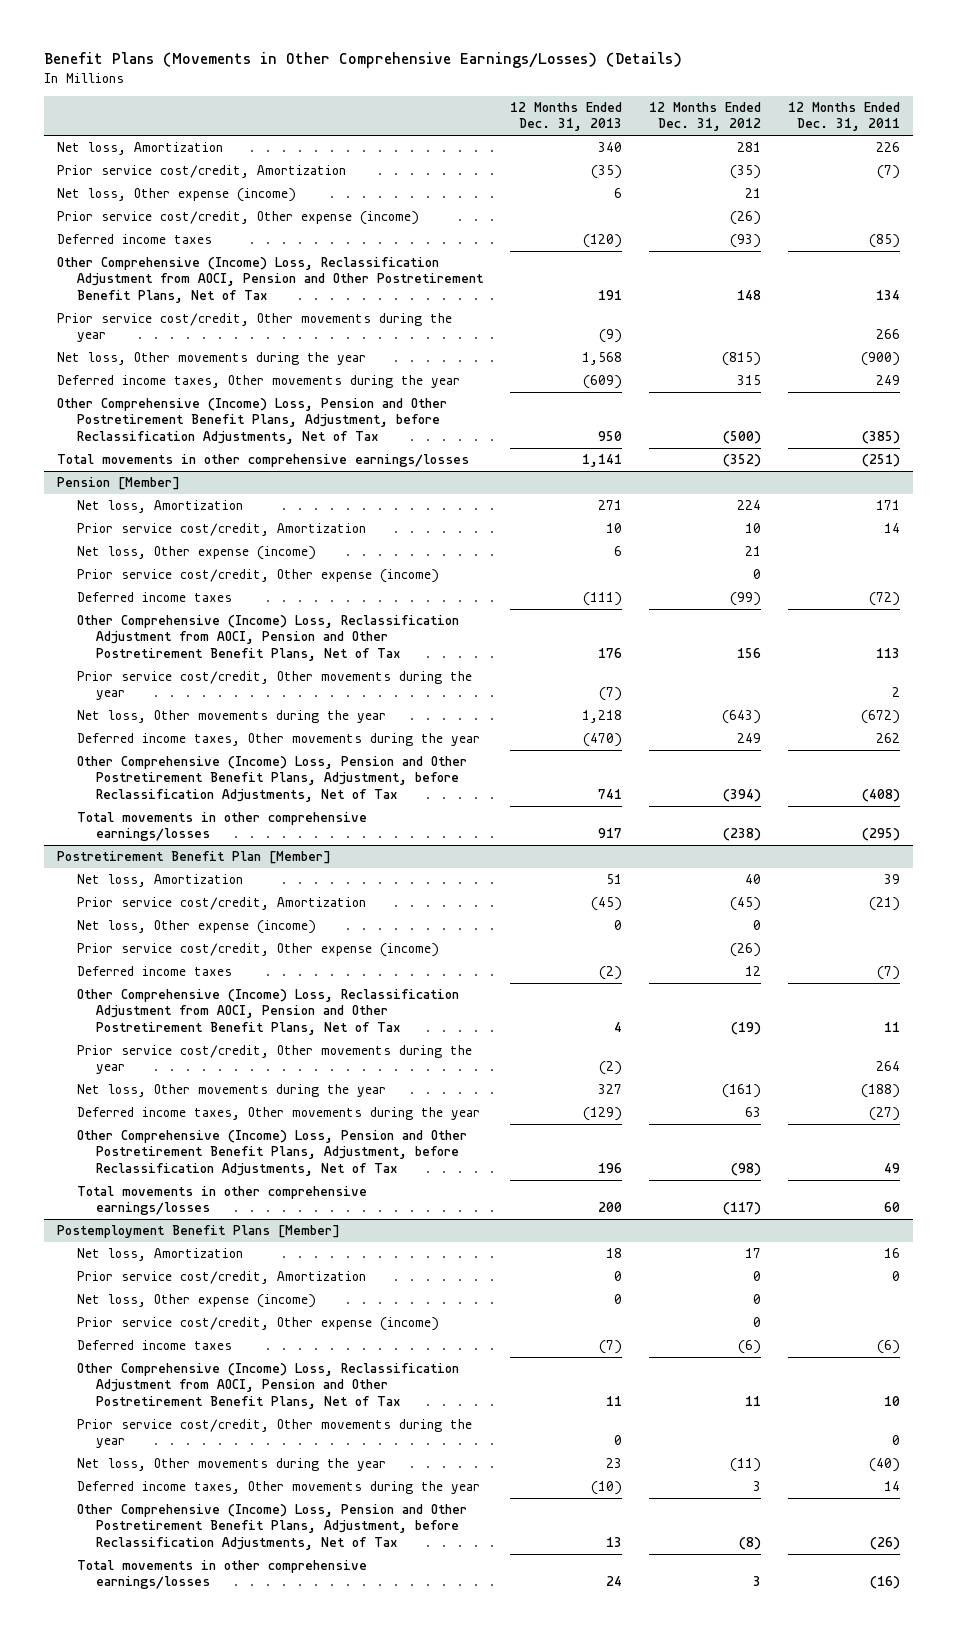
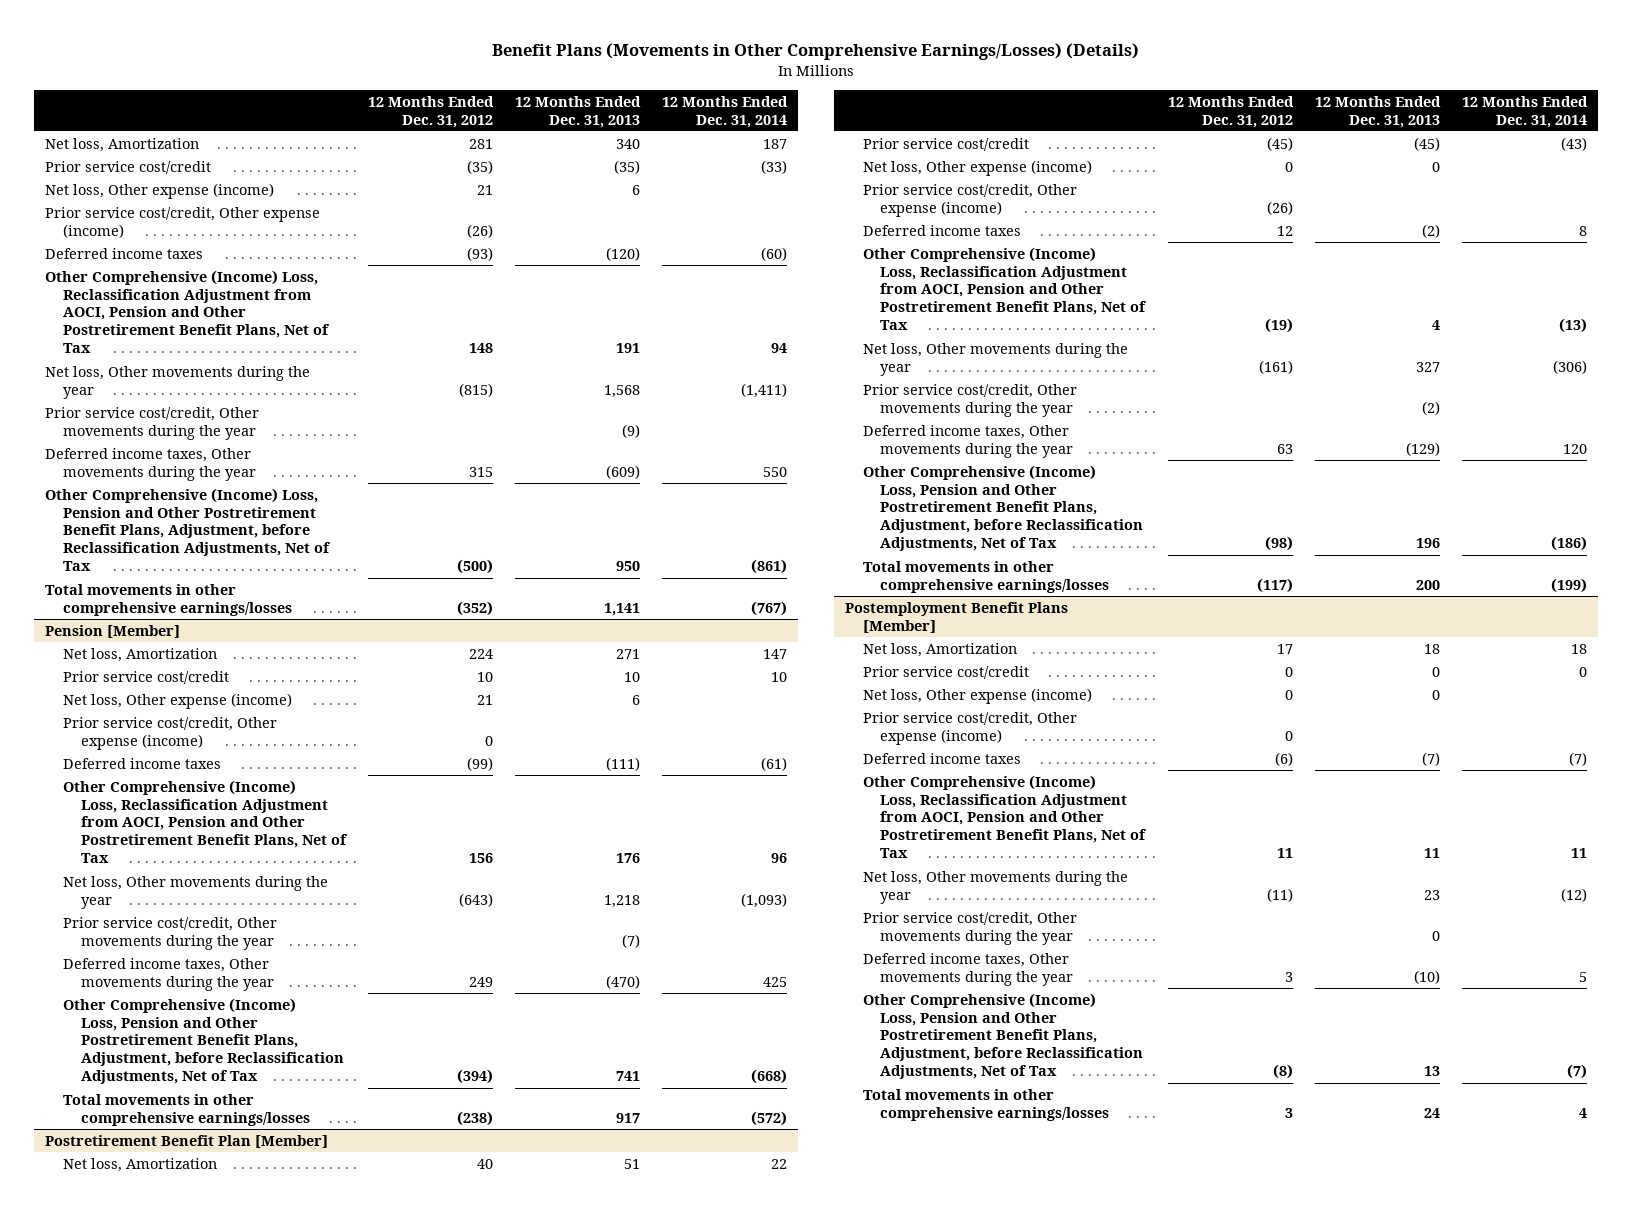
[787,102,900,132] 12 Months Ended Dec. 31, 2011 -> none
none -> [662,95,789,128] 12 Months Ended Dec. 31, 2014
[57,165,347,179] Prior service cost/credit, Amortization -> [45,160,212,174] Prior service cost/credit
[57,313,453,343] Prior service cost/credit, Other movements during the year -> [45,406,260,440] Prior service cost/credit, Other movements during the year
[76,523,366,537] Prior service cost/credit, Amortization -> [63,670,230,684] Prior service cost/credit
[76,671,472,701] Prior service cost/credit, Other movements during the year -> [63,916,278,950] Prior service cost/credit, Other movements during the year
[76,897,366,911] Prior service cost/credit, Amortization -> [862,137,1029,151] Prior service cost/credit
[76,1045,472,1075] Prior service cost/credit, Other movements during the year -> [862,383,1077,417] Prior service cost/credit, Other movements during the year
[76,1271,366,1285] Prior service cost/credit, Amortization -> [862,665,1029,679] Prior service cost/credit
[76,1419,472,1449] Prior service cost/credit, Other movements during the year -> [862,911,1077,945] Prior service cost/credit, Other movements during the year

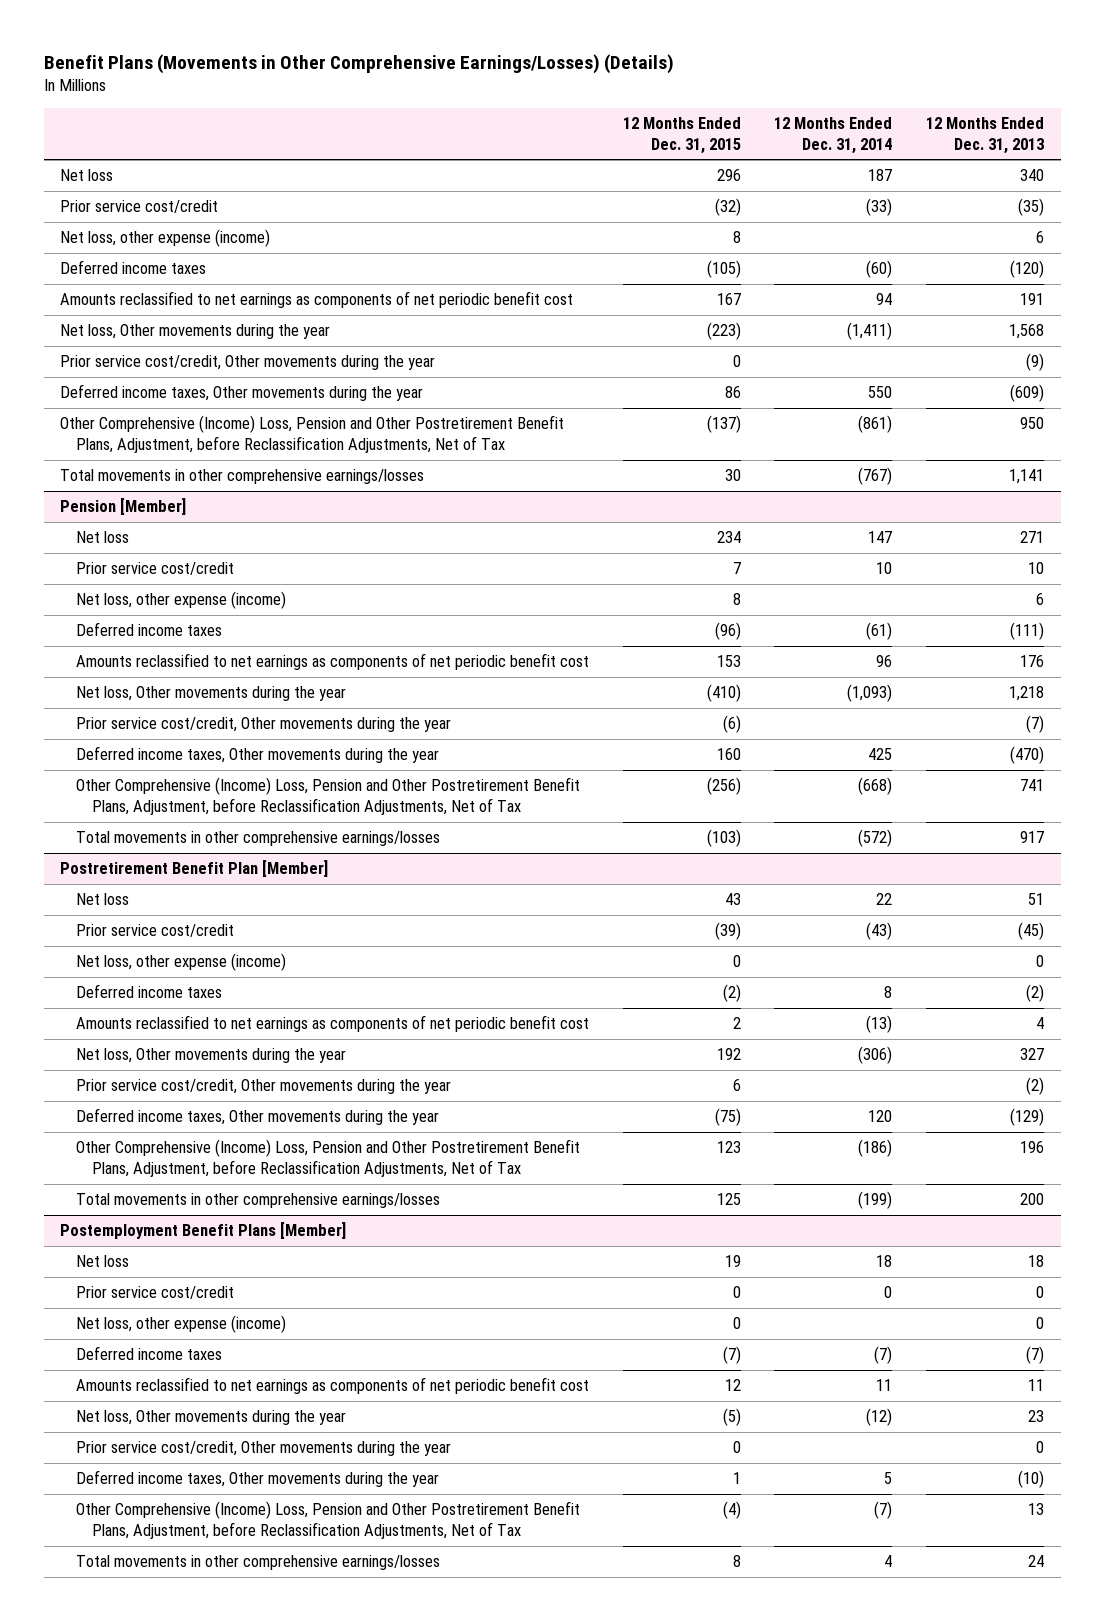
[367,95,494,128] 12 Months Ended Dec. 31, 2012 -> none
none -> [622,116,741,154] 12 Months Ended Dec. 31, 2015
[45,137,200,152] Net loss, Amortization -> [60,169,114,182] Net loss
[45,206,321,238] Prior service cost/credit, Other expense (income) -> none
[45,182,275,199] Net loss, Other expense (income) -> [60,229,271,248] Net loss, other expense (income)
[45,269,330,354] Other Comprehensive (Income) Loss, Reclassification Adjustment from AOCI, Pension and Other Postretirement Benefit Plans, Net of Tax -> [60,291,574,309] Amounts reclassified to net earnings as components of net periodic benefit cost
[63,647,218,662] Net loss, Amortization -> [76,531,130,544] Net loss
[63,716,278,750] Prior service cost/credit, Other expense (income) -> none
[63,692,293,709] Net loss, Other expense (income) -> [76,591,287,610] Net loss, other expense (income)
[63,779,347,864] Other Comprehensive (Income) Loss, Reclassification Adjustment from AOCI, Pension and Other Postretirement Benefit Plans, Net of Tax -> [76,653,590,671] Amounts reclassified to net earnings as components of net periodic benefit cost
[63,1157,218,1172] Net loss, Amortization -> [76,893,130,906] Net loss
[862,183,1077,217] Prior service cost/credit, Other expense (income) -> none
[862,159,1092,176] Net loss, Other expense (income) -> [76,953,287,972] Net loss, other expense (income)
[862,246,1147,331] Other Comprehensive (Income) Loss, Reclassification Adjustment from AOCI, Pension and Other Postretirement Benefit Plans, Net of Tax -> [76,1015,590,1033] Amounts reclassified to net earnings as components of net periodic benefit cost
[862,642,1017,657] Net loss, Amortization -> [76,1255,130,1268] Net loss
[862,711,1077,745] Prior service cost/credit, Other expense (income) -> none
[862,687,1092,704] Net loss, Other expense (income) -> [76,1315,287,1334] Net loss, other expense (income)
[862,774,1147,859] Other Comprehensive (Income) Loss, Reclassification Adjustment from AOCI, Pension and Other Postretirement Benefit Plans, Net of Tax -> [76,1377,590,1395] Amounts reclassified to net earnings as components of net periodic benefit cost

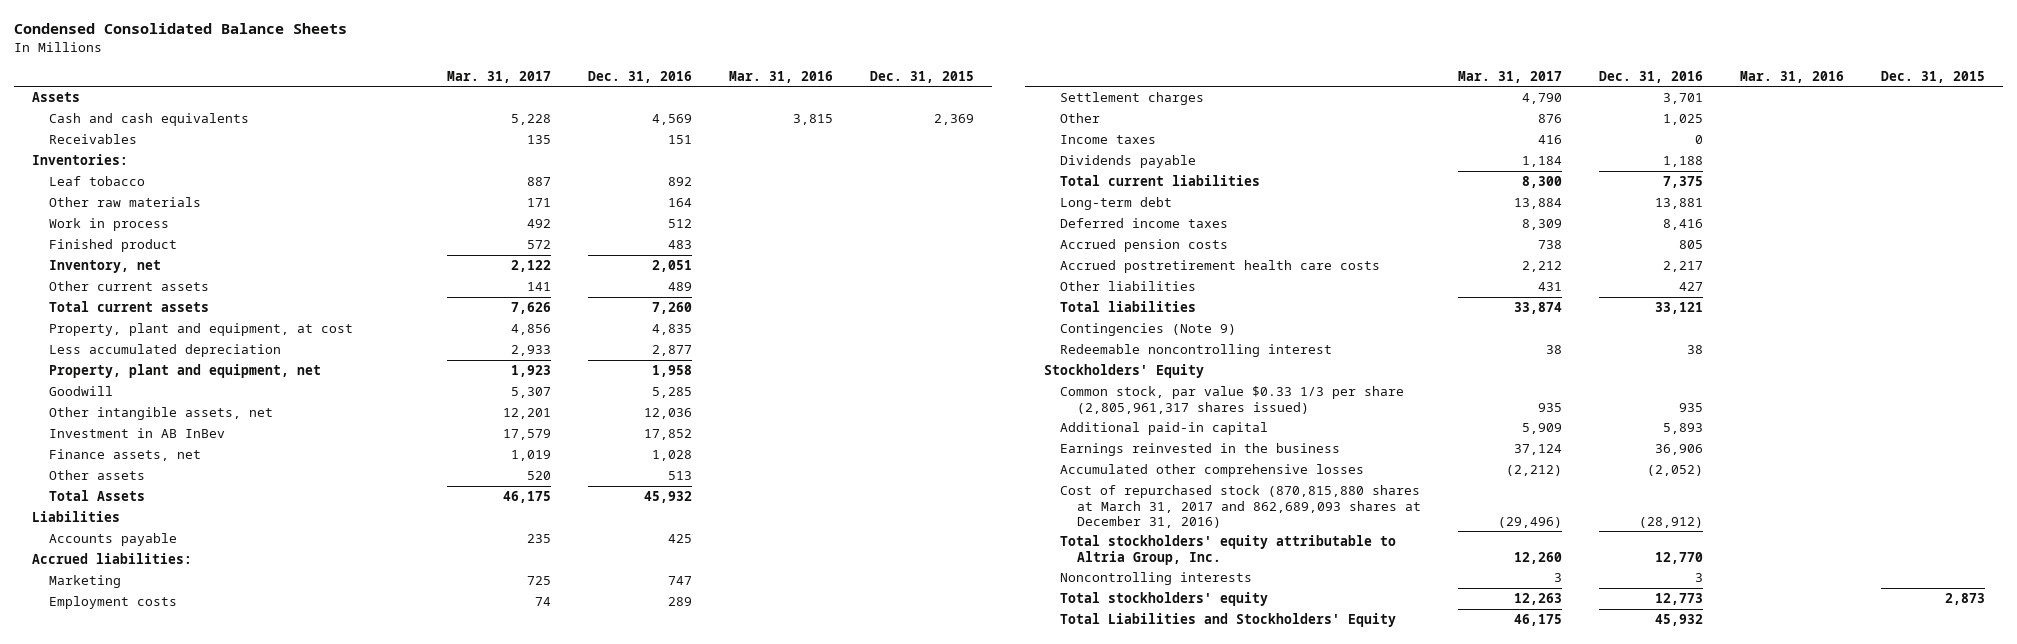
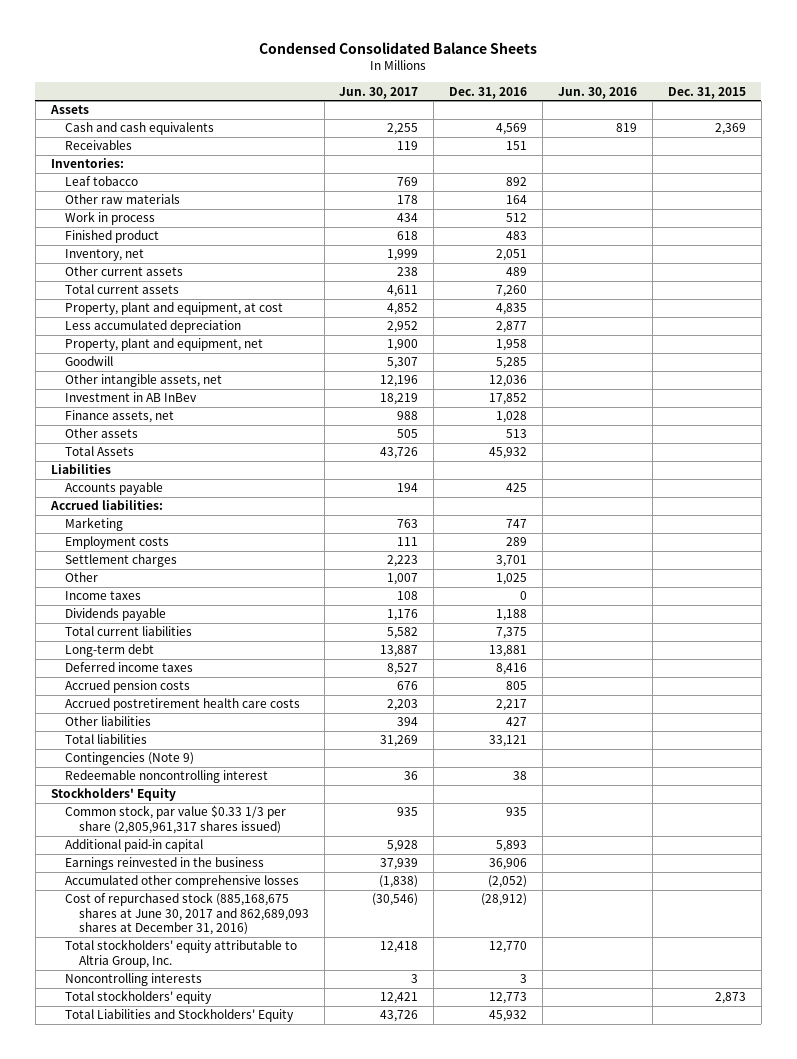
[446,70,551,83] Mar. 31, 2017 -> none
[728,70,833,83] Mar. 31, 2016 -> none
none -> [339,86,419,99] Jun. 30, 2017
none -> [558,86,638,99] Jun. 30, 2016
[1060,485,1421,528] Cost of repurchased stock (870,815,880 shares at March 31, 2017 and 862,689,093 shares at December 31, 2016) -> [64,892,309,936] Cost of repurchased stock (885,168,675 shares at June 30, 2017 and 862,689,093 shares at December 31, 2016)

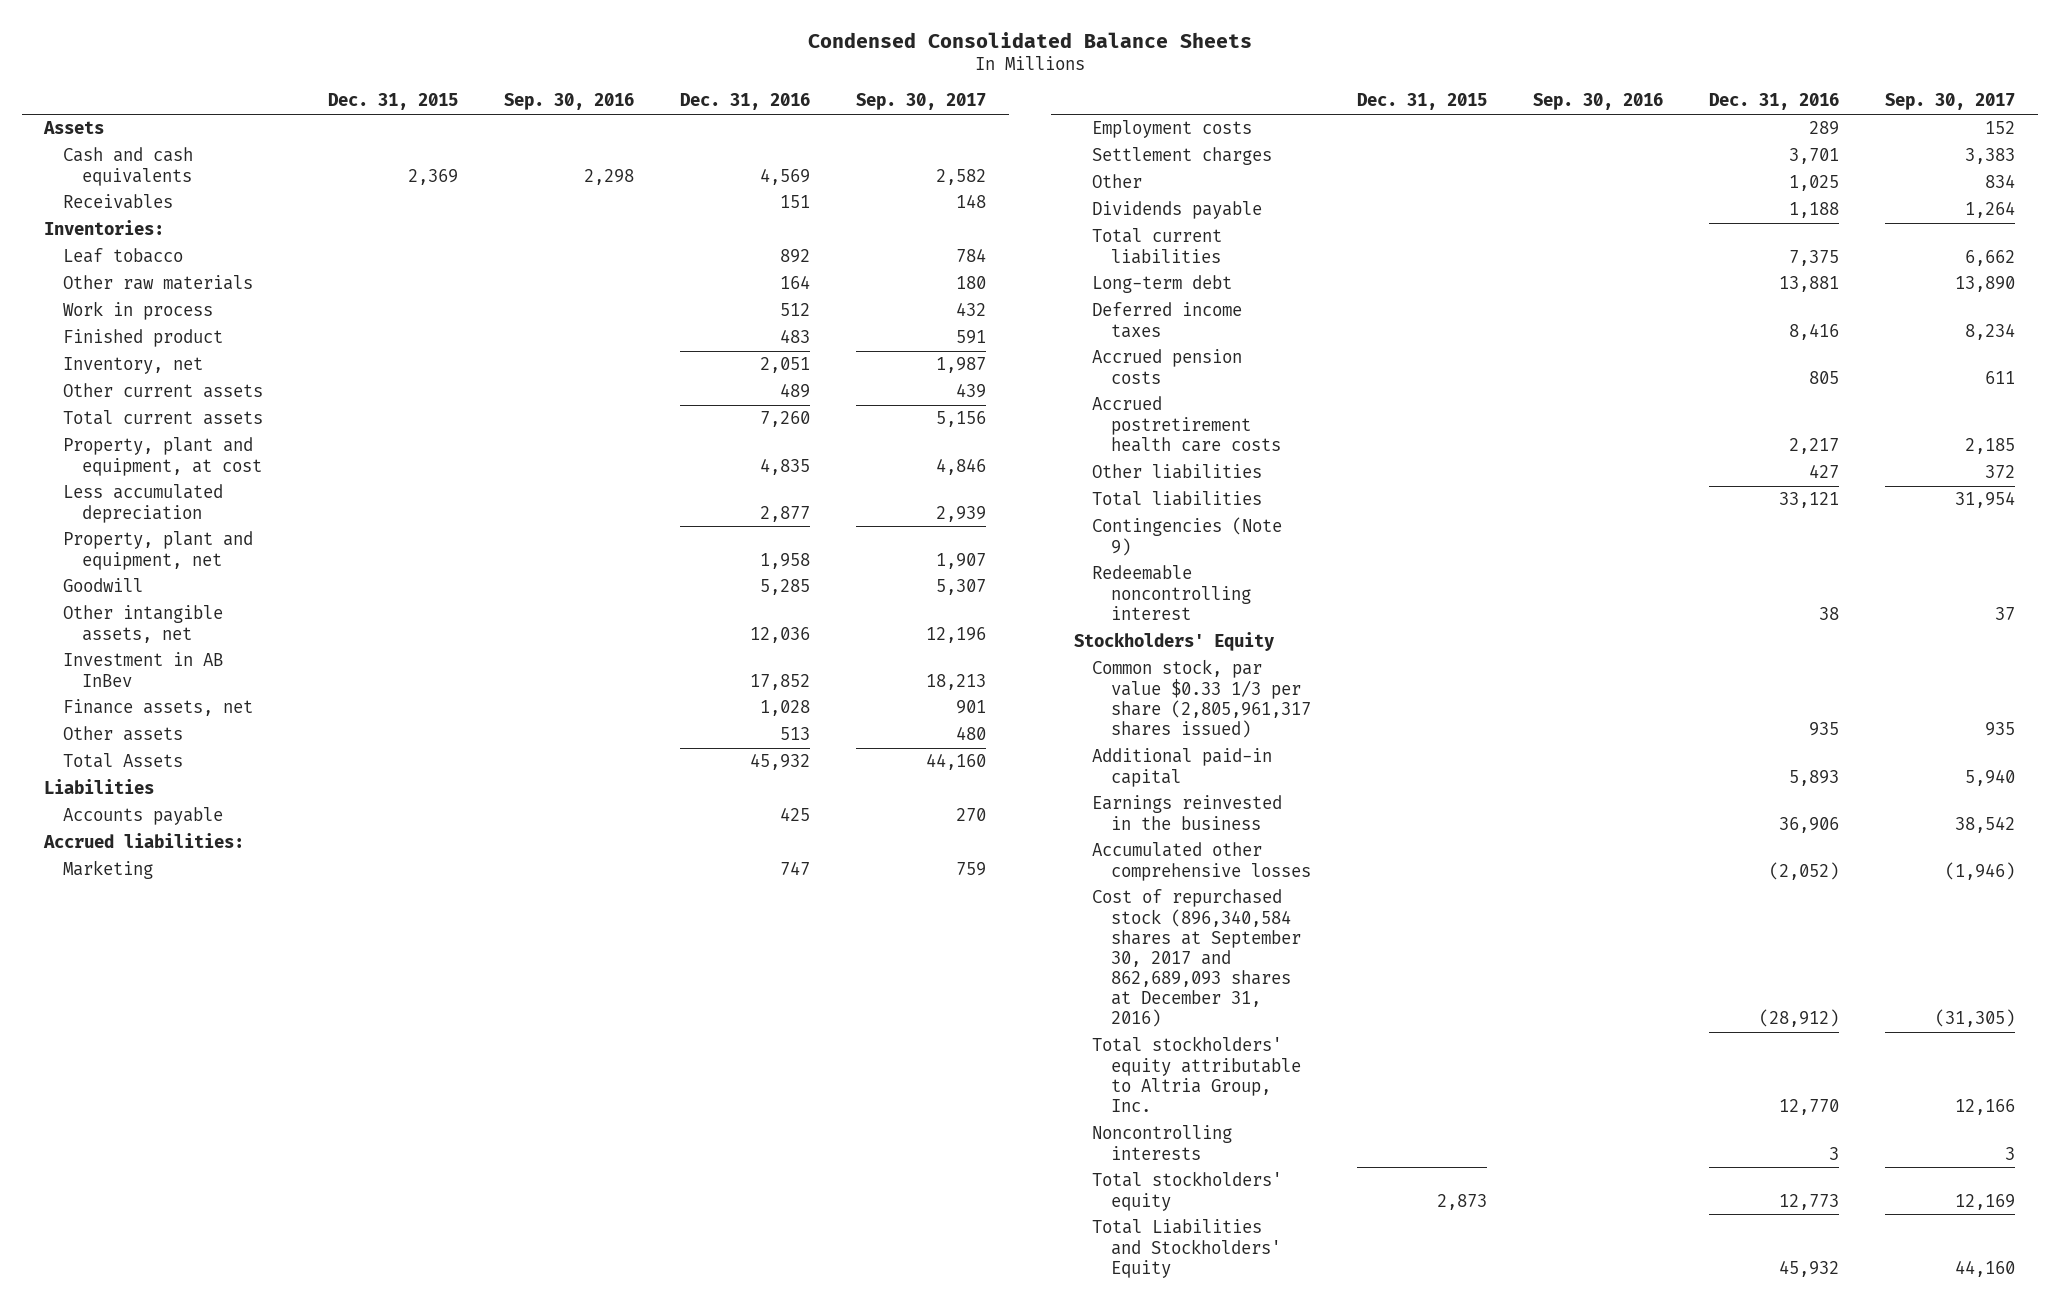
[339,86,419,99] Jun. 30, 2017 -> none
[558,86,638,99] Jun. 30, 2016 -> none
none -> [503,93,634,111] Sep. 30, 2016
none -> [855,93,986,111] Sep. 30, 2017
[64,591,141,601] Income taxes -> none
[64,892,309,936] Cost of repurchased stock (885,168,675 shares at June 30, 2017 and 862,689,093 shares at December 31, 2016) -> [1092,889,1302,1028] Cost of repurchased stock (896,340,584 shares at September 30, 2017 and 862,689,093 shares at December 31, 2016)

